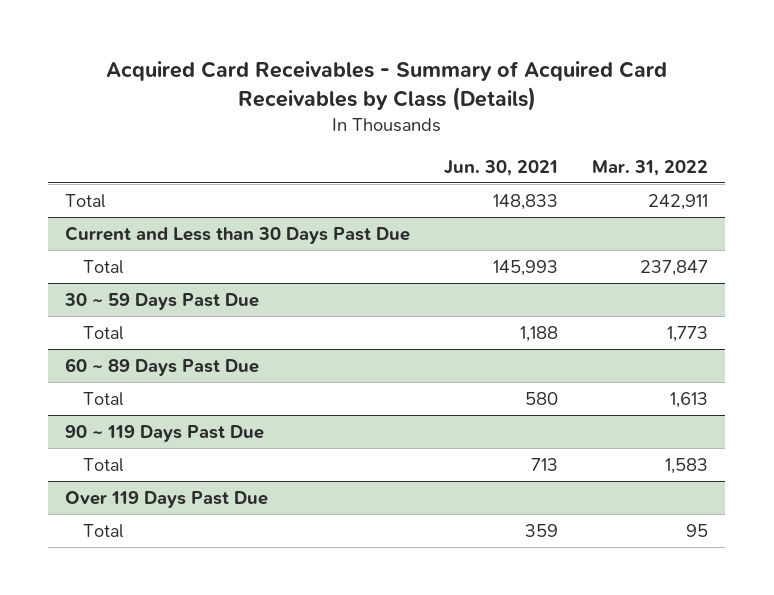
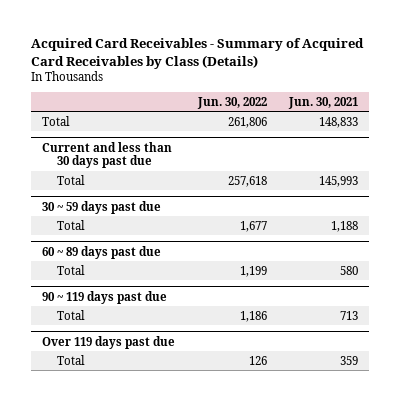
[592,159,709,176] Mar. 31, 2022 -> none
none -> [196,96,267,109] Jun. 30, 2022
[65,225,411,244] Current and Less than 30 Days Past Due -> [41,141,172,169] Current and less than 30 days past due
[64,292,260,310] 30 ~ 59 Days Past Due -> [41,200,161,214] 30 ~ 59 days past due
[65,357,260,376] 60 ~ 89 Days Past Due -> [41,245,161,259] 60 ~ 89 days past due
[65,424,265,442] 90 ~ 119 Days Past Due -> [41,290,167,304] 90 ~ 119 days past due
[65,490,269,508] Over 119 Days Past Due -> [41,335,175,349] Over 119 days past due

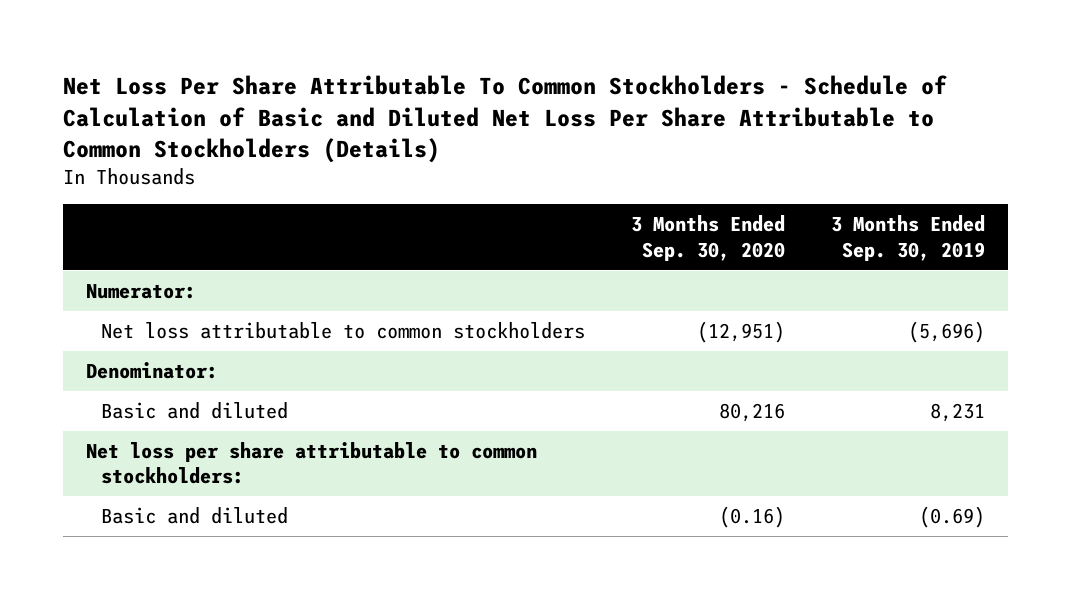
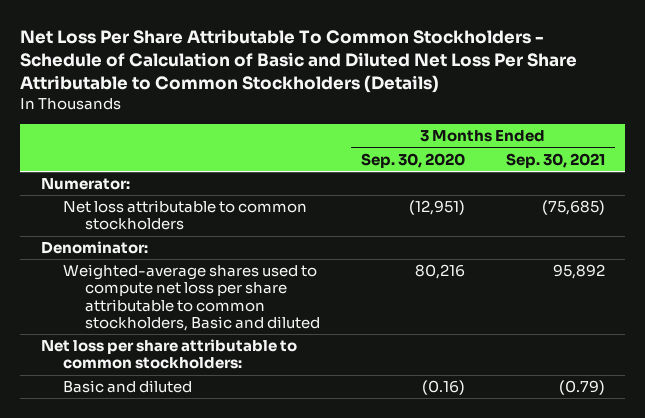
[830,215,985,261] 3 Months Ended Sep. 30, 2019 -> none
none -> [505,152,605,168] Sep. 30, 2021
[100,402,288,420] Basic and diluted -> [62,264,321,332] Weighted-average shares used to compute net loss per share attributable to common stockholders, Basic and diluted

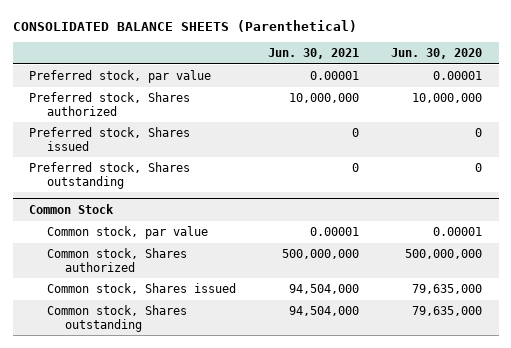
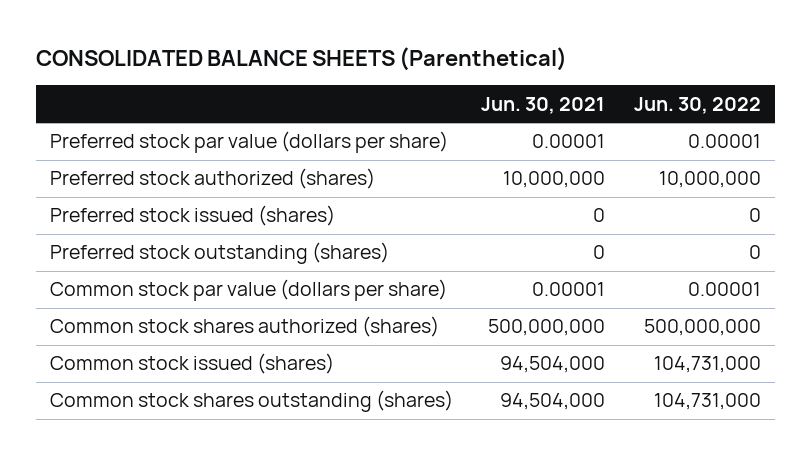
[391,48,483,60] Jun. 30, 2020 -> none
none -> [633,96,761,114] Jun. 30, 2022
[28,203,114,214] Common Stock -> none
[28,70,211,84] Preferred stock, par value -> [50,131,449,154] Preferred stock par value (dollars per share)
[28,92,190,116] Preferred stock, Shares authorized -> [50,168,376,190] Preferred stock authorized (shares)
[28,127,190,151] Preferred stock, Shares issued -> [50,205,336,227] Preferred stock issued (shares)
[28,162,190,189] Preferred stock, Shares outstanding -> [50,242,390,265] Preferred stock outstanding (shares)
[46,226,208,240] Common stock, par value -> [50,279,448,302] Common stock par value (dollars per share)
[46,248,187,272] Common stock, Shares authorized -> [50,316,440,338] Common stock shares authorized (shares)
[46,283,236,295] Common stock, Shares issued -> [50,353,335,375] Common stock issued (shares)
[46,305,187,332] Common stock, Shares outstanding -> [50,390,454,413] Common stock shares outstanding (shares)

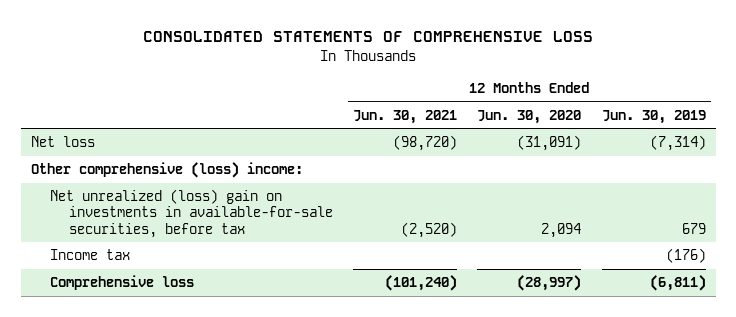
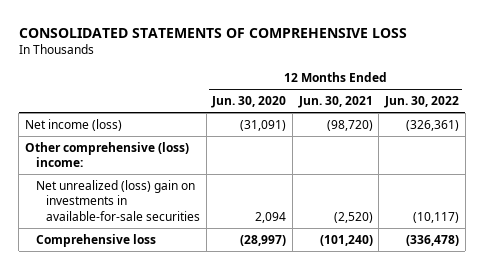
[601,110,706,125] Jun. 30, 2019 -> none
none -> [384,96,460,109] Jun. 30, 2022
[30,136,95,148] Net loss -> [25,118,123,131] Net income (loss)
[49,249,130,261] Income tax -> none
[49,189,333,238] Net unrealized (loss) gain on investments in available-for-sale securities, before tax -> [35,179,201,221] Net unrealized (loss) gain on investments in available-for-sale securities

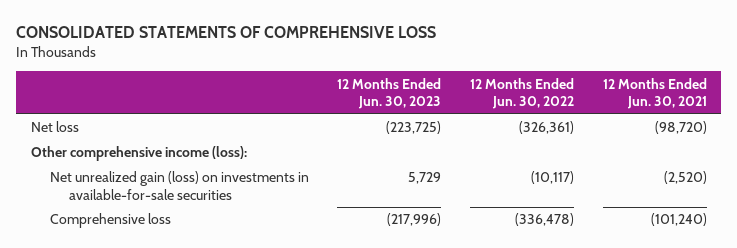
[211,96,287,109] Jun. 30, 2020 -> none
none -> [337,77,442,110] 12 Months Ended Jun. 30, 2023
[25,118,123,131] Net income (loss) -> [30,121,79,133] Net loss
[25,141,190,168] Other comprehensive (loss) income: -> [30,146,247,162] Other comprehensive income (loss):
[35,179,201,221] Net unrealized (loss) gain on investments in available-for-sale securities -> [49,171,309,200] Net unrealized gain (loss) on investments in available-for-sale securities

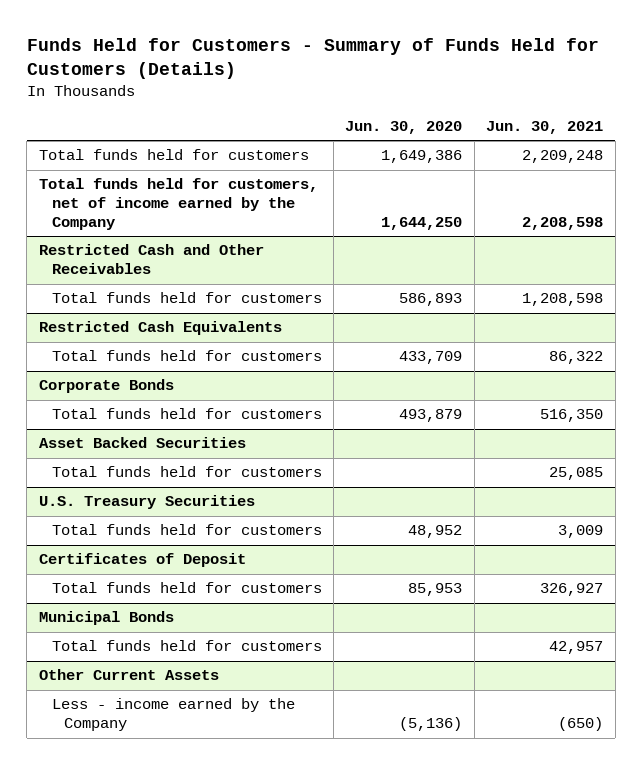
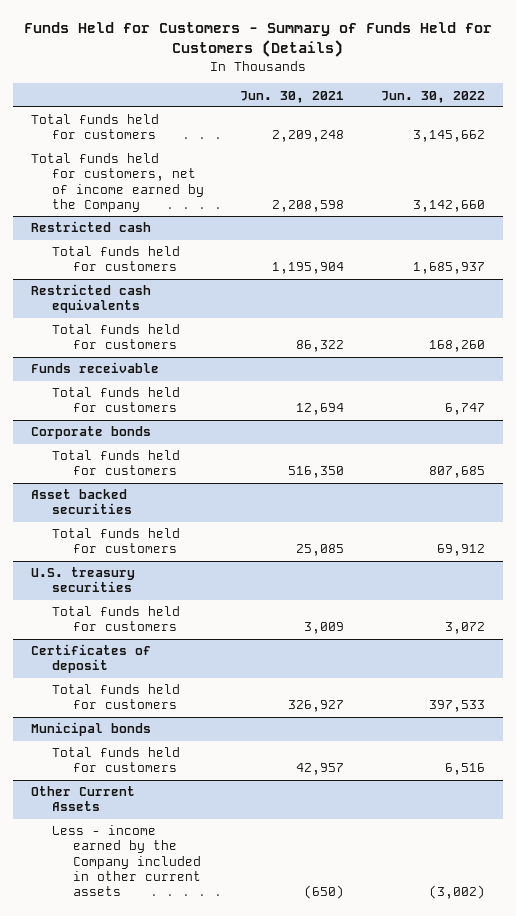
[345,121,463,135] Jun. 30, 2020 -> none
none -> [380,90,485,103] Jun. 30, 2022
[38,244,264,275] Restricted Cash and Other Receivables -> none
none -> [31,221,152,233] Restricted cash
[522,293,604,307] 1,208,598 -> [272,262,345,275] 1,195,904
[38,321,282,336] Restricted Cash Equivalents -> [31,284,152,314] Restricted cash equivalents
none -> [31,362,160,374] Funds receivable
none -> [52,387,181,413] Total funds held for customers
[38,379,174,394] Corporate Bonds -> [31,426,152,440] Corporate bonds
[38,437,246,449] Asset Backed Securities -> [31,489,133,515] Asset backed securities
[38,495,255,510] U.S. Treasury Securities -> [31,567,136,593] U.S. treasury securities
[38,553,246,568] Certificates of Deposit -> [31,644,152,674] Certificates of deposit
[38,611,174,626] Municipal Bonds -> [31,722,152,737] Municipal bonds
[51,698,295,732] Less - income earned by the Company -> [52,825,201,896] Less - income earned by the Company included in other current assets

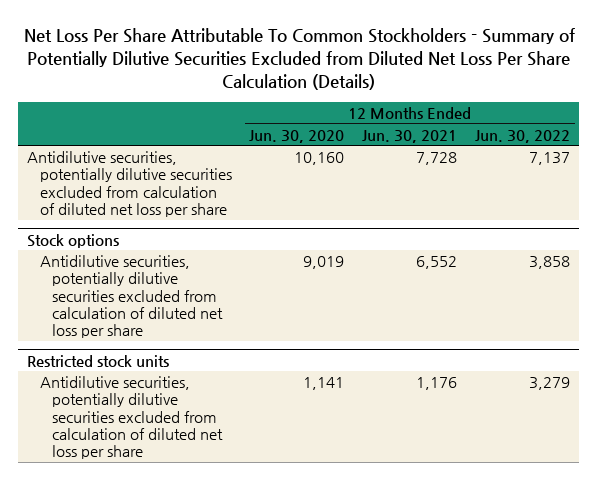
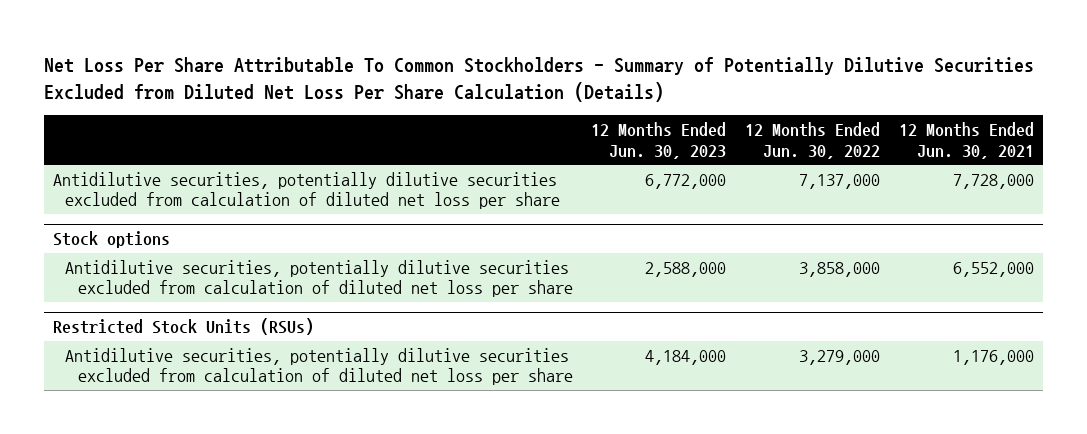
[249,129,345,143] Jun. 30, 2020 -> none
none -> [591,121,727,159] 12 Months Ended Jun. 30, 2023
[416,151,458,165] 7,728 -> [952,173,1034,189] 7,728,000
[529,151,571,165] 7,137 -> [799,173,881,189] 7,137,000
[416,255,458,269] 6,552 -> [952,261,1034,277] 6,552,000
[529,255,571,269] 3,858 -> [799,261,881,277] 3,858,000
[26,354,169,367] Restricted stock units -> [52,318,314,336] Restricted Stock Units (RSUs)
[416,376,458,390] 1,176 -> [952,349,1034,365] 1,176,000
[529,376,571,390] 3,279 -> [799,349,881,365] 3,279,000

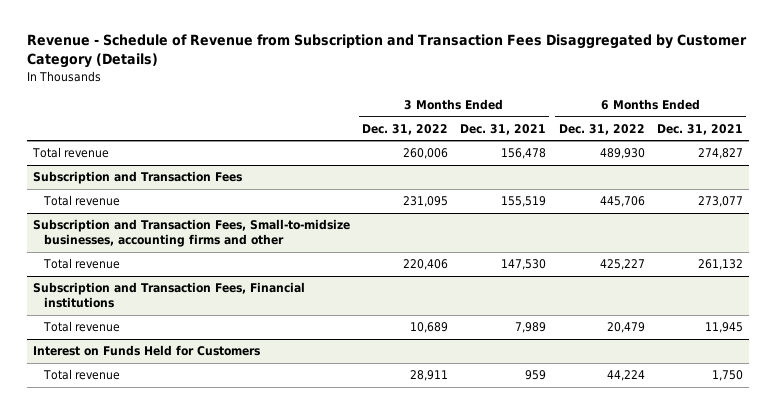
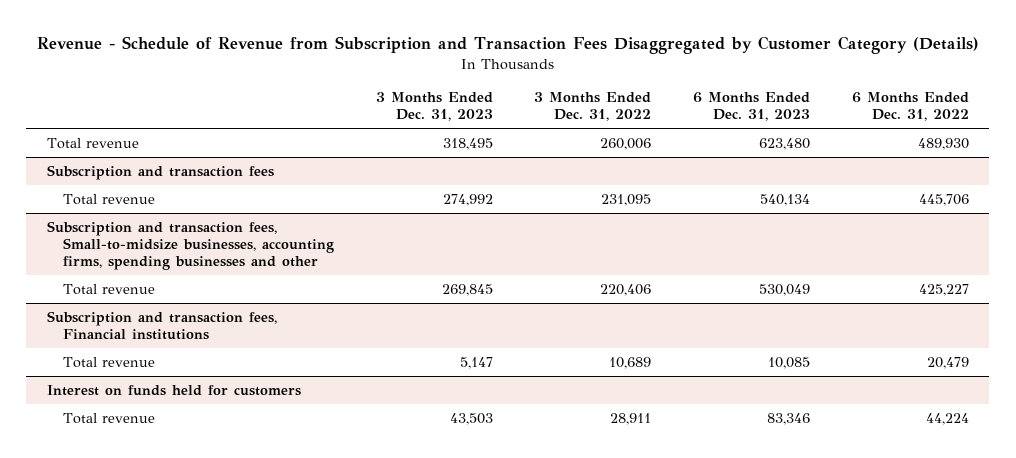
[460,123,547,135] Dec. 31, 2021 -> none
[656,123,743,135] Dec. 31, 2021 -> none
none -> [375,92,493,122] 3 Months Ended Dec. 31, 2023
none -> [693,92,811,122] 6 Months Ended Dec. 31, 2023
[32,171,242,185] Subscription and Transaction Fees -> [47,165,275,181] Subscription and transaction fees
[32,219,350,248] Subscription and Transaction Fees, Small-to-midsize businesses, accounting firms and other -> [47,221,335,271] Subscription and transaction fees, Small-to-midsize businesses, accounting firms, spending businesses and other
[32,282,305,309] Subscription and Transaction Fees, Financial institutions -> [47,311,278,341] Subscription and transaction fees, Financial institutions
[32,345,260,357] Interest on Funds Held for Customers -> [47,385,302,397] Interest on funds held for customers

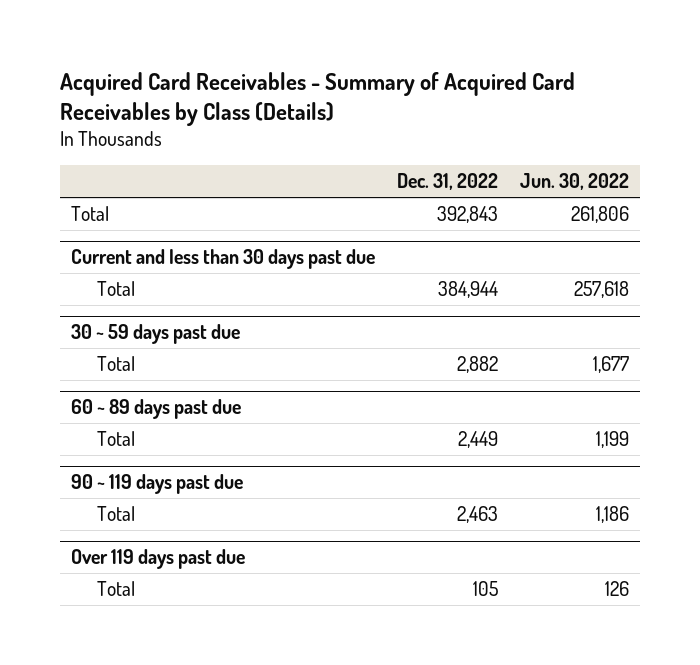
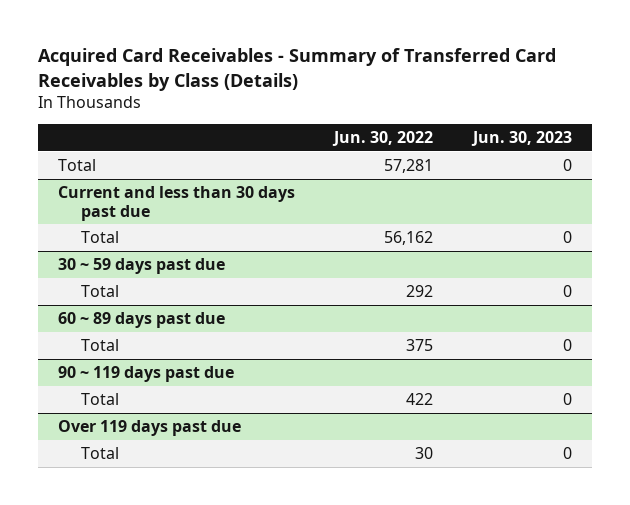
[59,71,575,126] Acquired Card Receivables - Summary of Acquired Card Receivables by Class (Details) -> [37,48,556,91] Acquired Card Receivables - Summary of Transferred Card Receivables by Class (Details)
[397,173,499,191] Dec. 31, 2022 -> none
none -> [470,131,572,147] Jun. 30, 2023
[571,205,630,223] 261,806 -> [384,159,434,174] 57,281
[574,280,630,298] 257,618 -> [384,231,434,246] 56,162
[593,355,630,373] 1,677 -> [406,285,434,298] 292
[596,430,630,448] 1,199 -> [406,339,434,352] 375
[596,505,630,523] 1,186 -> [406,393,434,406] 422
[605,580,630,596] 126 -> [415,447,434,460] 30

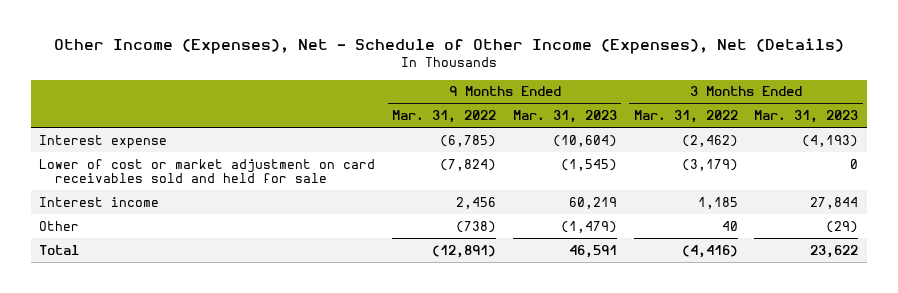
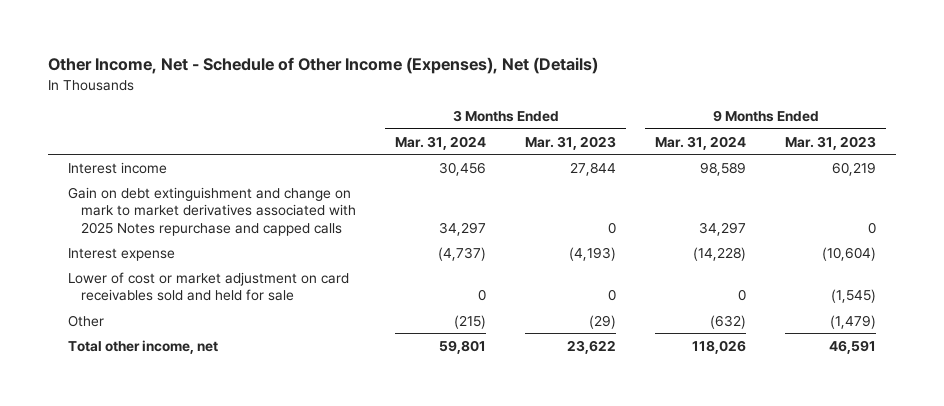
[53,38,844,55] Other Income (Expenses), Net - Schedule of Other Income (Expenses), Net (Details) -> [48,57,599,75] Other Income, Net - Schedule of Other Income (Expenses), Net (Details)
[392,109,497,123] Mar. 31, 2022 -> none
[633,109,738,123] Mar. 31, 2022 -> none
none -> [394,135,486,150] Mar. 31, 2024
none -> [655,135,747,150] Mar. 31, 2024
[39,196,160,207] Interest income -> [68,161,168,174] Interest income
none -> [68,186,356,236] Gain on debt extinguishment and change on mark to market derivatives associated with 2025 Notes repurchase and capped calls
[39,244,80,255] Total -> [68,339,219,354] Total other income, net

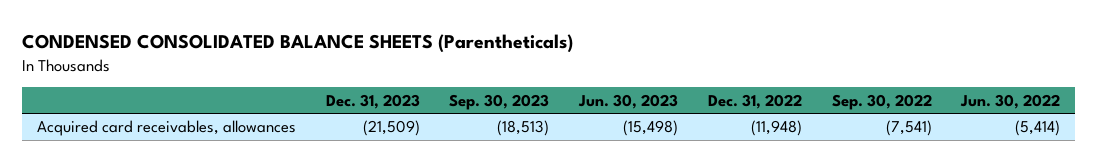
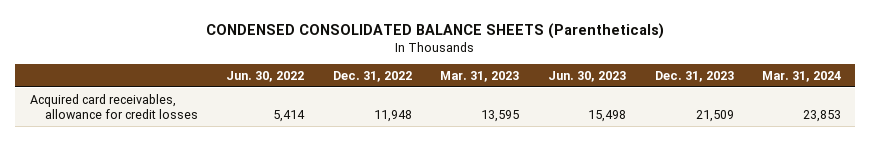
[449,93,550,110] Sep. 30, 2023 -> none
[831,93,932,110] Sep. 30, 2022 -> none
none -> [440,70,520,82] Mar. 31, 2023
none -> [762,70,842,82] Mar. 31, 2024
[36,120,296,137] Acquired card receivables, allowances -> [29,93,198,120] Acquired card receivables, allowance for credit losses
[362,120,420,137] (21,509) -> [695,110,734,123] 21,509
[623,120,679,137] (15,498) -> [588,110,627,123] 15,498
[750,120,802,137] (11,948) -> [373,110,412,123] 11,948
[1015,120,1061,137] (5,414) -> [273,110,306,123] 5,414

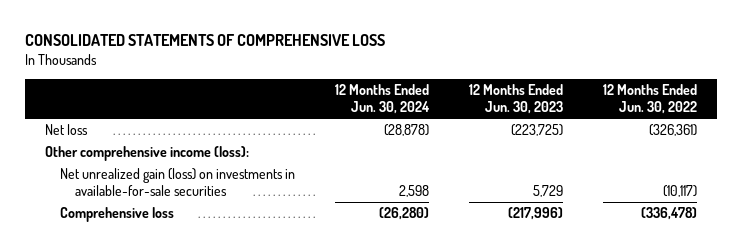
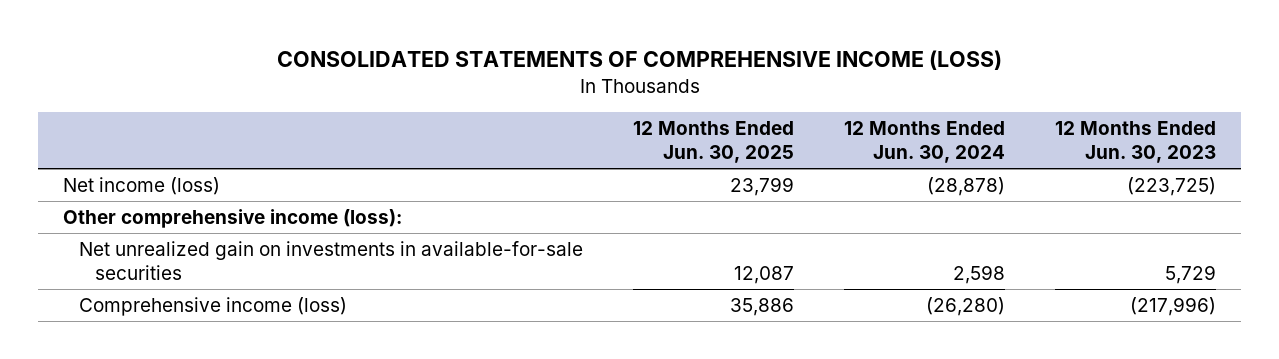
[24,34,385,47] CONSOLIDATED STATEMENTS OF COMPREHENSIVE LOSS -> [276,50,1002,71] CONSOLIDATED STATEMENTS OF COMPREHENSIVE INCOME (LOSS)
[603,84,698,115] 12 Months Ended Jun. 30, 2022 -> none
none -> [633,120,795,163] 12 Months Ended Jun. 30, 2025
[44,124,88,136] Net loss -> [63,176,221,195] Net income (loss)
[59,168,295,196] Net unrealized gain (loss) on investments in available-for-sale securities -> [79,240,584,281] Net unrealized gain on investments in available-for-sale securities
[59,207,174,223] Comprehensive loss -> [79,296,348,316] Comprehensive income (loss)

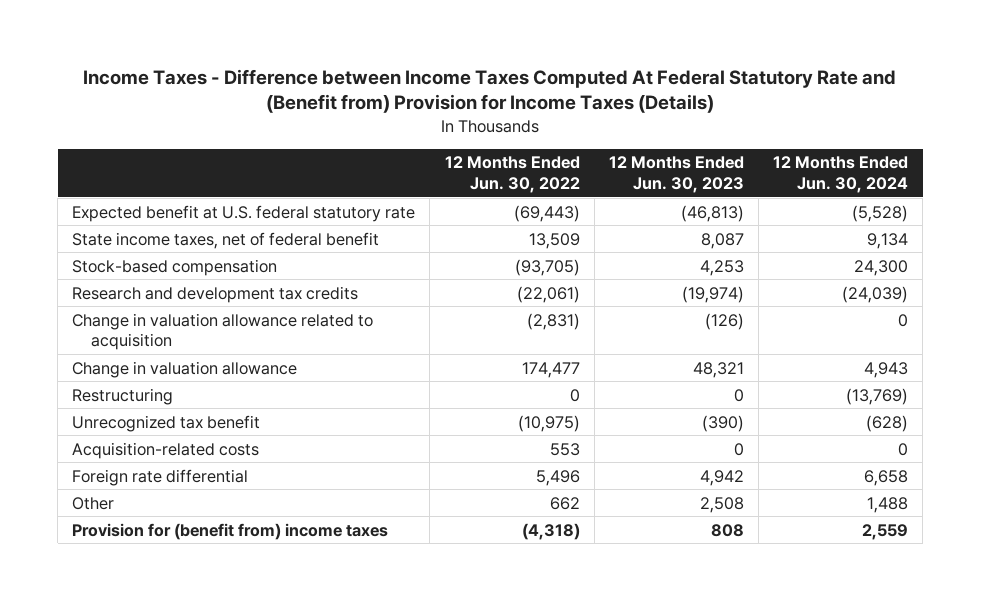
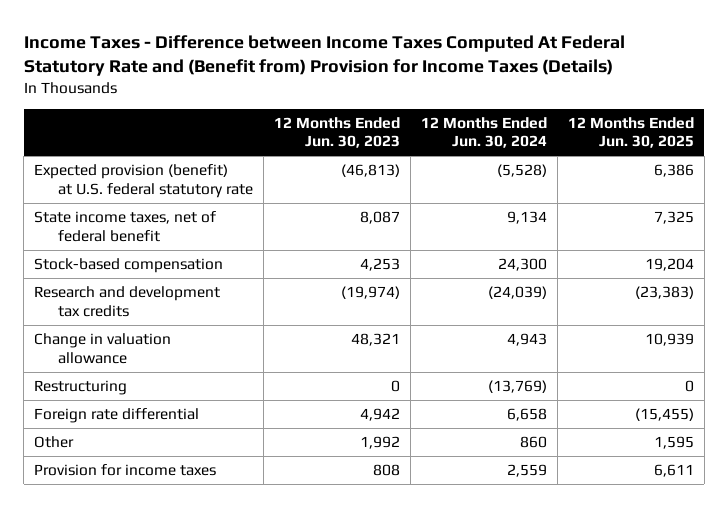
[444,156,580,194] 12 Months Ended Jun. 30, 2022 -> none
none -> [567,116,694,149] 12 Months Ended Jun. 30, 2025
[72,204,416,222] Expected benefit at U.S. federal statutory rate -> [34,164,254,198] Expected provision (benefit) at U.S. federal statutory rate
[72,312,374,351] Change in valuation allowance related to acquisition -> none
[72,414,261,432] Unrecognized tax benefit -> none
[72,441,260,459] Acquisition-related costs -> none
[699,496,744,513] 2,508 -> [360,436,401,450] 1,992
[867,496,909,513] 1,488 -> [520,436,548,449] 860
[72,522,389,540] Provision for (benefit from) income taxes -> [34,464,217,477] Provision for income taxes

